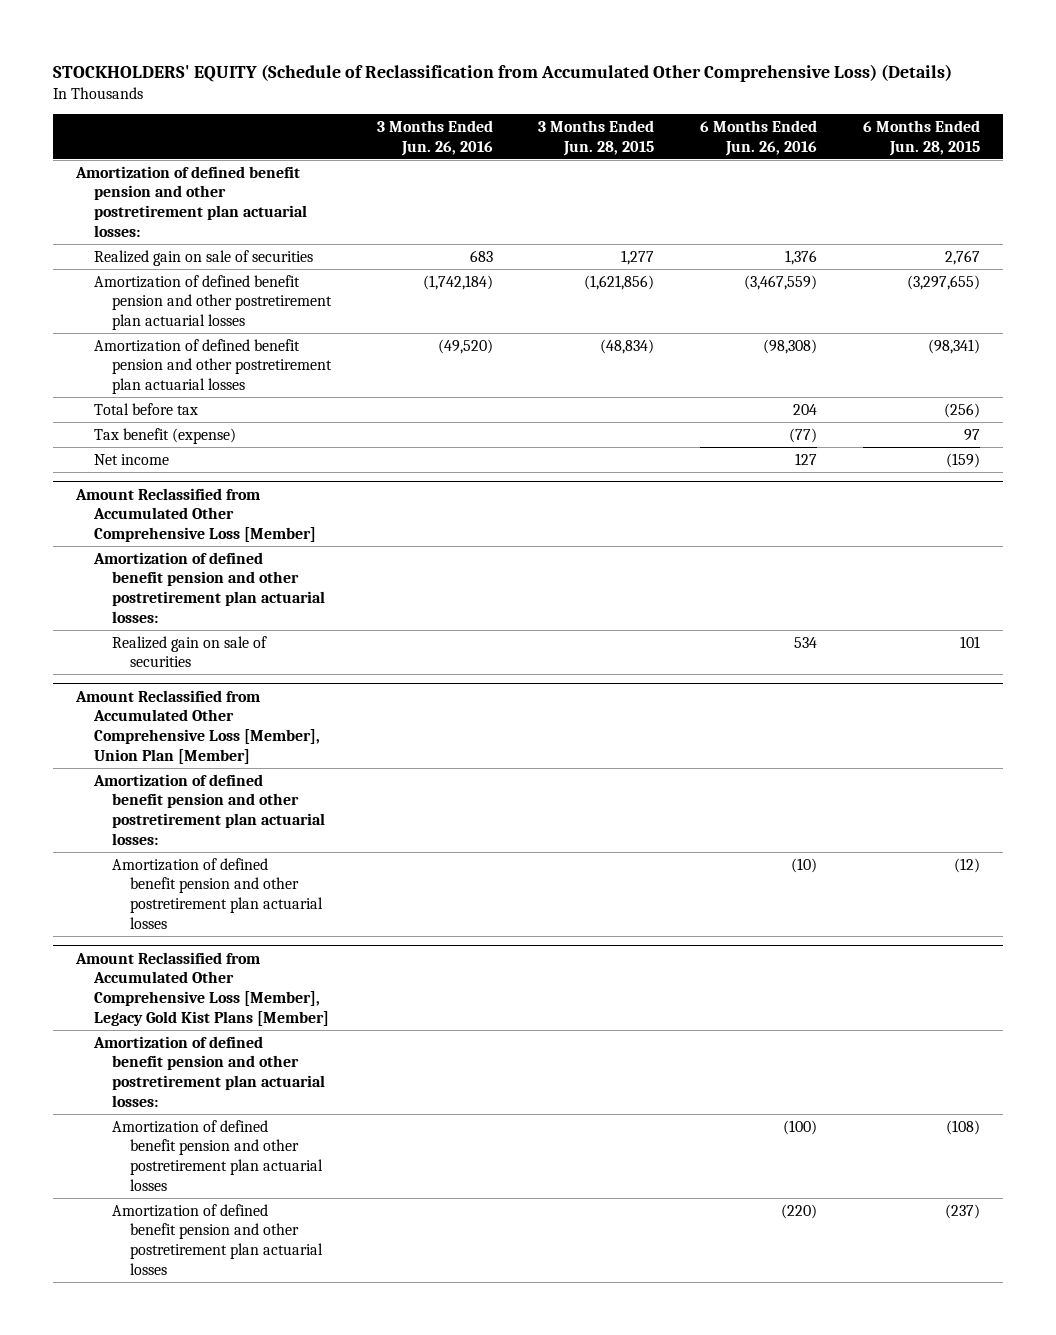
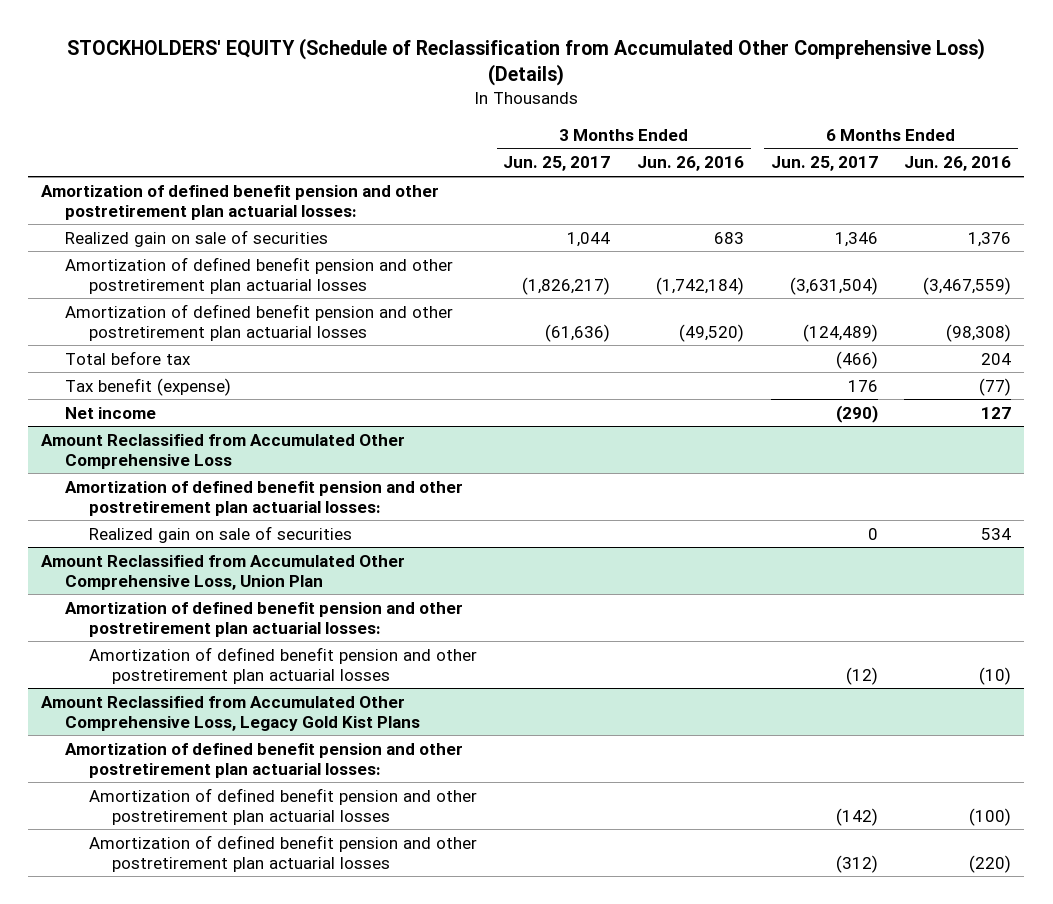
[538,120,655,156] 3 Months Ended Jun. 28, 2015 -> none
[862,120,980,156] 6 Months Ended Jun. 28, 2015 -> none
none -> [503,156,611,172] Jun. 25, 2017
none -> [770,156,878,172] Jun. 25, 2017
[74,487,317,543] Amount Reclassified from Accumulated Other Comprehensive Loss [Member] -> [41,433,406,469] Amount Reclassified from Accumulated Other Comprehensive Loss
[74,689,321,765] Amount Reclassified from Accumulated Other Comprehensive Loss [Member], Union Plan [Member] -> [41,554,406,590] Amount Reclassified from Accumulated Other Comprehensive Loss, Union Plan
[74,951,330,1027] Amount Reclassified from Accumulated Other Comprehensive Loss [Member], Legacy Gold Kist Plans [Member] -> [41,695,420,731] Amount Reclassified from Accumulated Other Comprehensive Loss, Legacy Gold Kist Plans

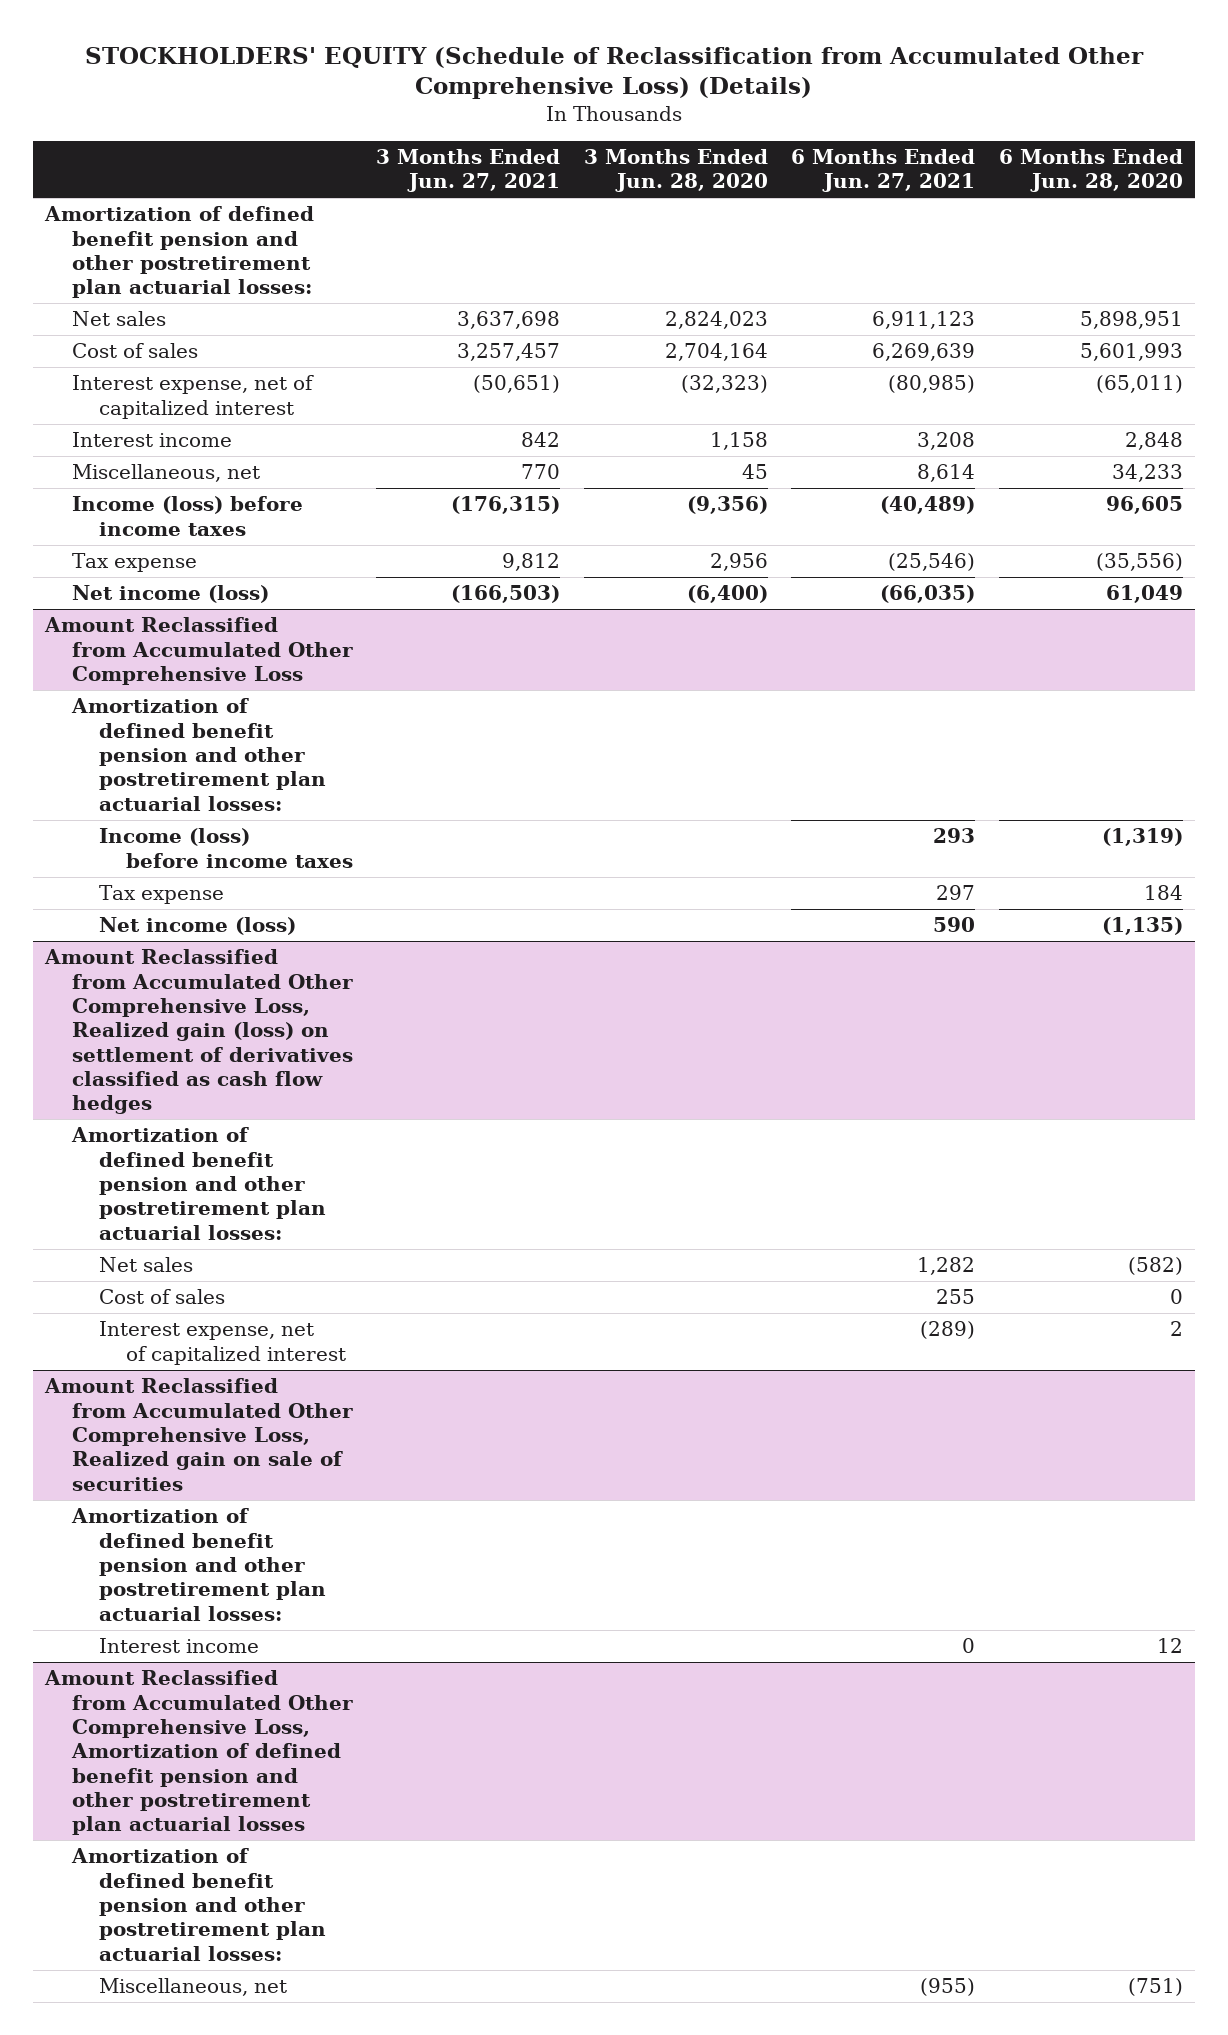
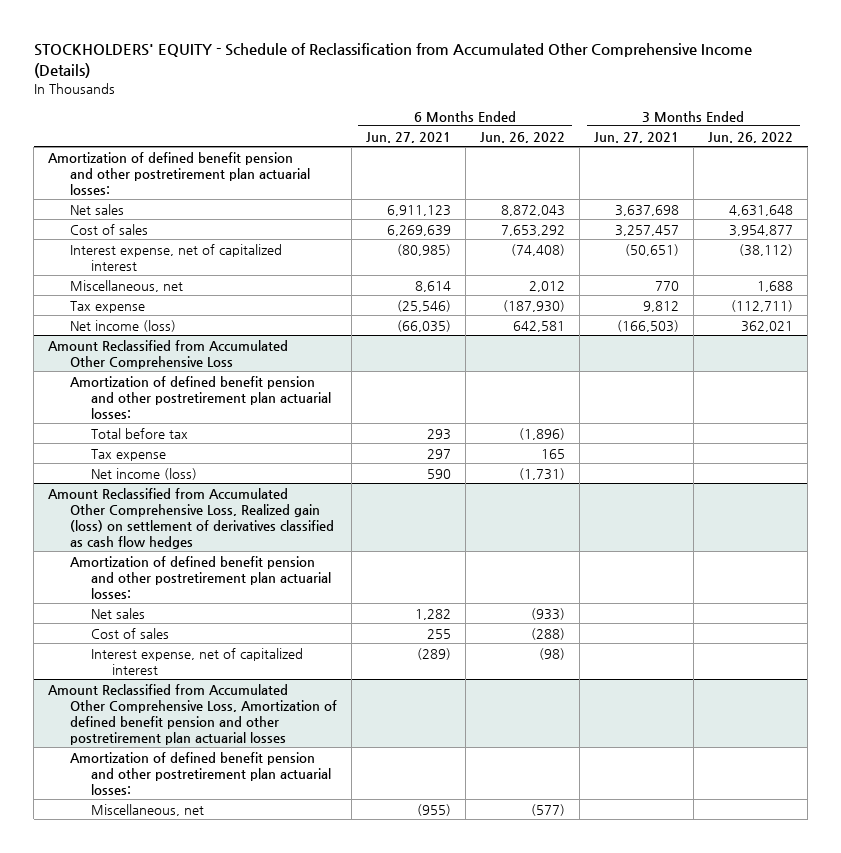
[84,46,1144,100] STOCKHOLDERS' EQUITY (Schedule of Reclassification from Accumulated Other Comprehensive Loss) (Details) -> [33,43,752,78] STOCKHOLDERS' EQUITY - Schedule of Reclassification from Accumulated Other Comprehensive Income (Details)
[583,149,768,193] 3 Months Ended Jun. 28, 2020 -> none
[998,149,1183,193] 6 Months Ended Jun. 28, 2020 -> none
none -> [479,131,565,143] Jun. 26, 2022
none -> [708,131,794,143] Jun. 26, 2022
[71,432,232,448] Interest income -> none
[71,496,303,536] Income (loss) before income taxes -> none
[98,828,353,868] Income (loss) before income taxes -> [90,427,188,439] Total before tax
[43,1378,353,1491] Amount Reclassified from Accumulated Other Comprehensive Loss, Realized gain on sale of securities -> none
[70,1508,326,1621] Amortization of defined benefit pension and other postretirement plan actuarial losses: -> none
[98,1638,259,1654] Interest income -> none

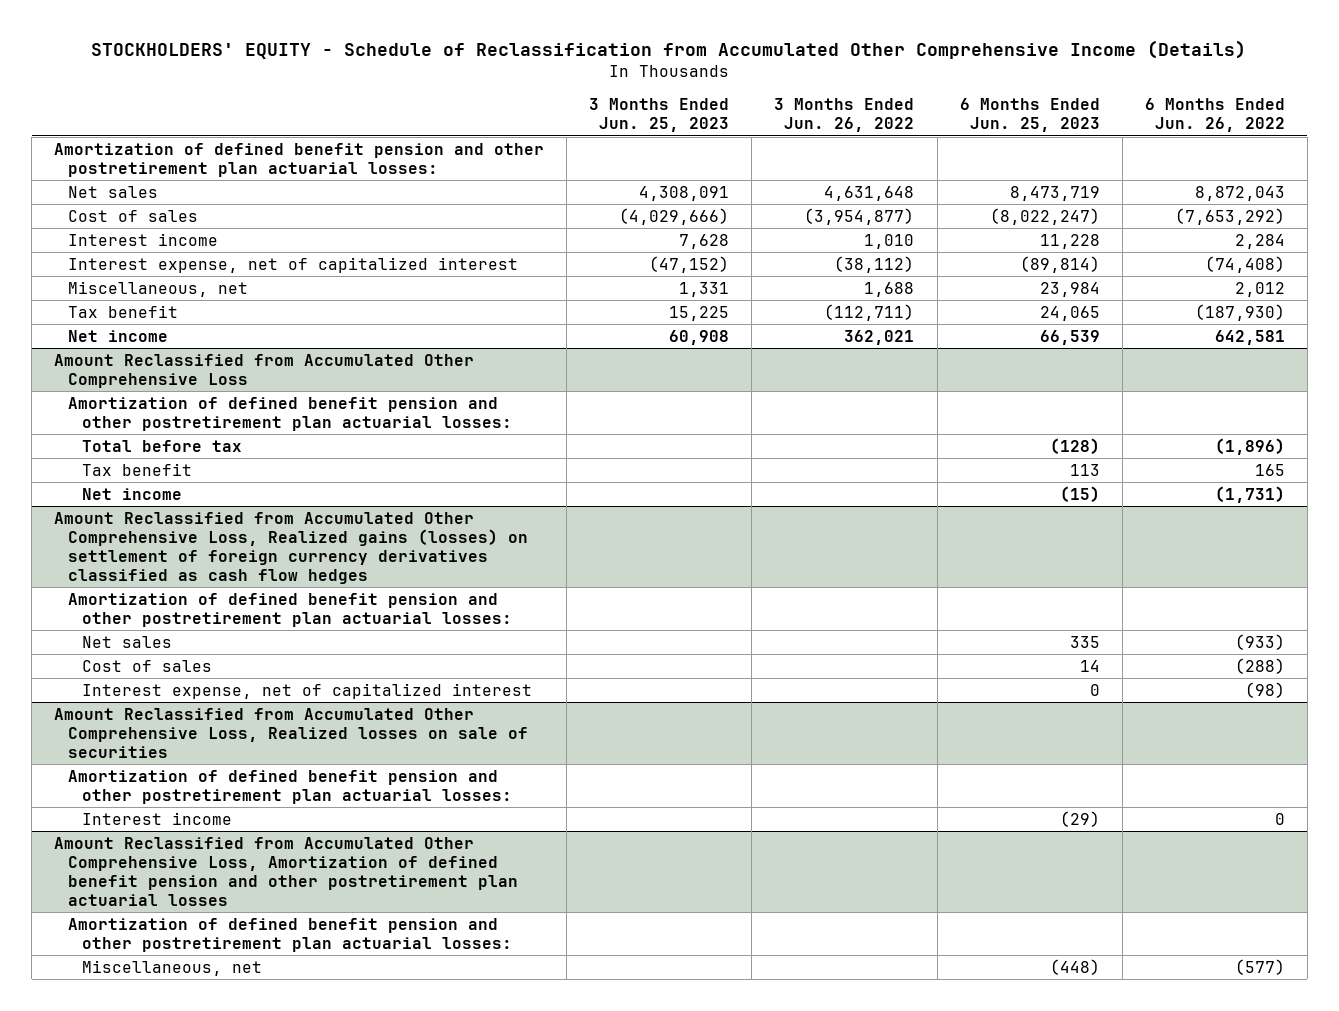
[365,131,451,143] Jun. 27, 2021 -> none
[593,131,679,143] Jun. 27, 2021 -> none
none -> [589,98,730,133] 3 Months Ended Jun. 25, 2023
none -> [959,98,1100,133] 6 Months Ended Jun. 25, 2023
[500,224,565,236] 7,653,292 -> [1174,207,1285,225] (7,653,292)
[729,224,794,236] 3,954,877 -> [804,207,915,225] (3,954,877)
none -> [67,232,218,246] Interest income
[69,300,145,313] Tax expense -> [67,304,178,318] Tax benefit
[69,319,176,332] Net income (loss) -> [67,329,168,342] Net income
[90,448,166,461] Tax expense -> [81,462,192,476] Tax benefit
[90,467,197,480] Net income (loss) -> [81,487,182,500] Net income
[48,487,334,550] Amount Reclassified from Accumulated Other Comprehensive Loss, Realized gain (loss) on settlement of derivatives classified as cash flow hedges -> [54,511,528,584] Amount Reclassified from Accumulated Other Comprehensive Loss, Realized gains (losses) on settlement of foreign currency derivatives classified as cash flow hedges
none -> [54,707,528,758] Amount Reclassified from Accumulated Other Comprehensive Loss, Realized losses on sale of securities
none -> [67,769,512,804] Amortization of defined benefit pension and other postretirement plan actuarial losses:
none -> [81,811,232,825] Interest income

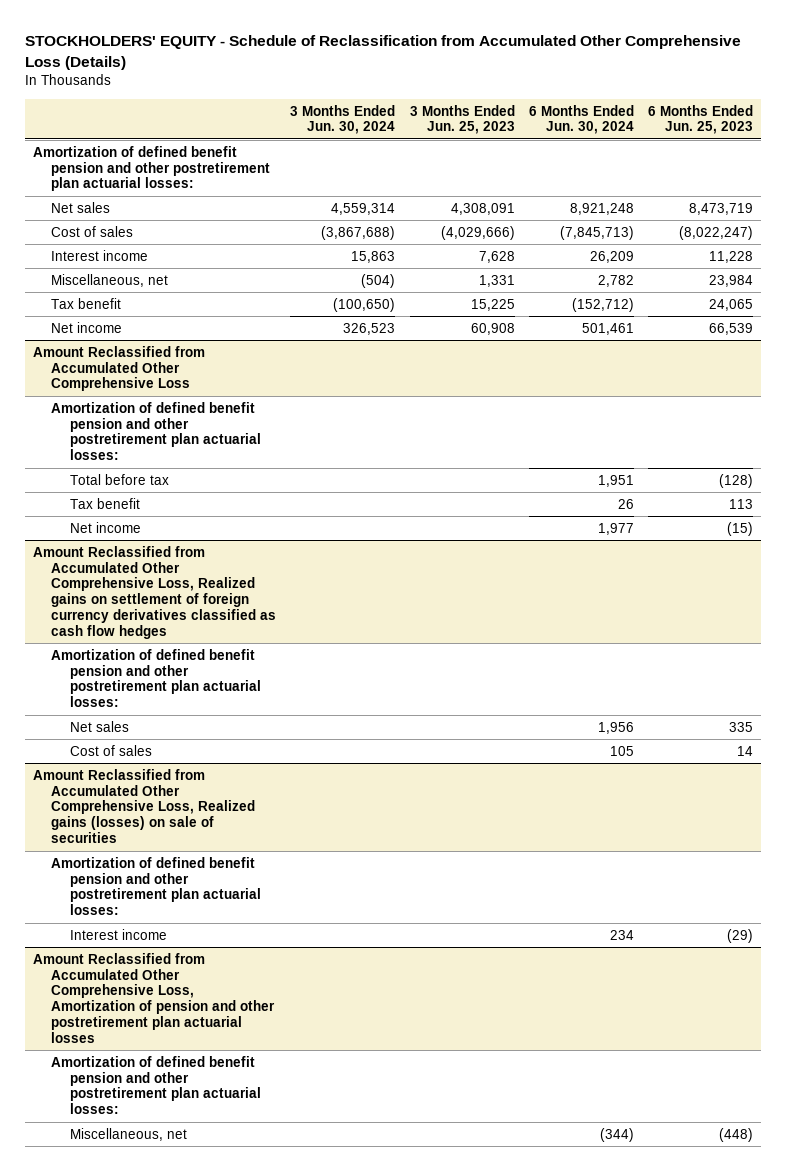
[91,39,1247,59] STOCKHOLDERS' EQUITY - Schedule of Reclassification from Accumulated Other Comprehensive Income (Details) -> [25,35,742,71] STOCKHOLDERS' EQUITY - Schedule of Reclassification from Accumulated Other Comprehensive Loss (Details)
[774,98,915,133] 3 Months Ended Jun. 26, 2022 -> none
[1144,98,1285,133] 6 Months Ended Jun. 26, 2022 -> none
none -> [290,104,396,135] 3 Months Ended Jun. 30, 2024
none -> [529,104,635,135] 6 Months Ended Jun. 30, 2024
[67,256,518,273] Interest expense, net of capitalized interest -> none
[54,511,528,584] Amount Reclassified from Accumulated Other Comprehensive Loss, Realized gains (losses) on settlement of foreign currency derivatives classified as cash flow hedges -> [32,545,277,639] Amount Reclassified from Accumulated Other Comprehensive Loss, Realized gains on settlement of foreign currency derivatives classified as cash flow hedges
[81,682,532,699] Interest expense, net of capitalized interest -> none
[54,707,528,758] Amount Reclassified from Accumulated Other Comprehensive Loss, Realized losses on sale of securities -> [32,768,256,843] Amount Reclassified from Accumulated Other Comprehensive Loss, Realized gains (losses) on sale of securities
[54,836,518,906] Amount Reclassified from Accumulated Other Comprehensive Loss, Amortization of defined benefit pension and other postretirement plan actuarial losses -> [32,952,276,1043] Amount Reclassified from Accumulated Other Comprehensive Loss, Amortization of pension and other postretirement plan actuarial losses

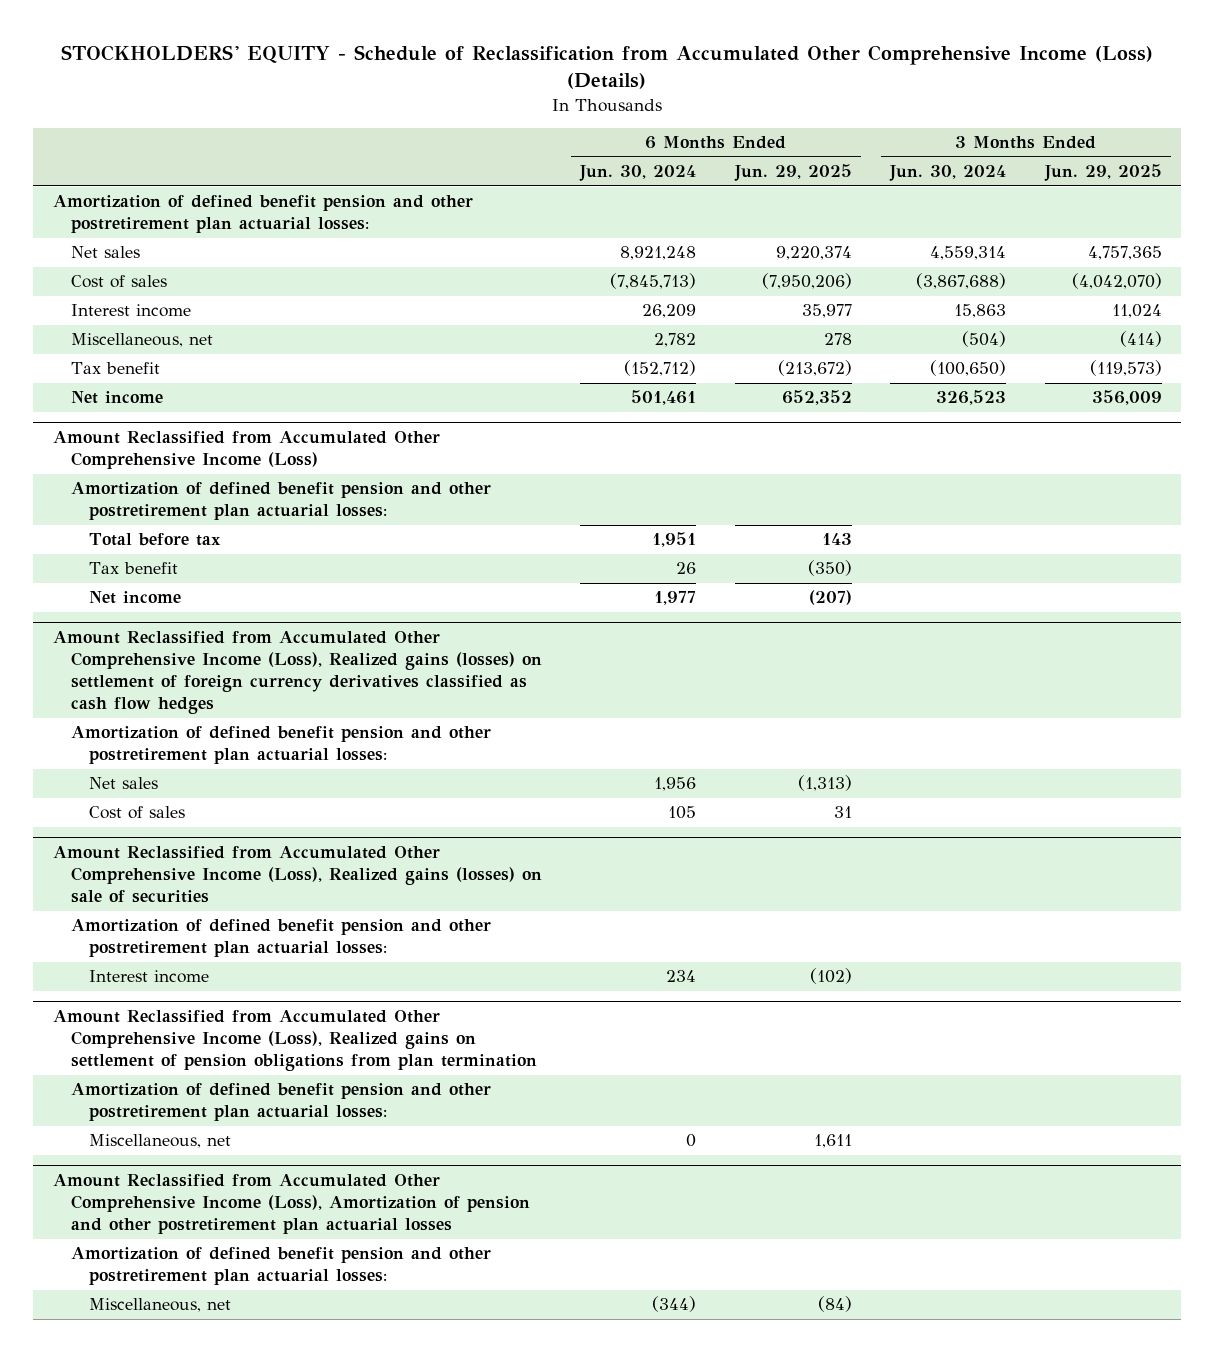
[25,35,742,71] STOCKHOLDERS' EQUITY - Schedule of Reclassification from Accumulated Other Comprehensive Loss (Details) -> [61,45,1154,90] STOCKHOLDERS' EQUITY - Schedule of Reclassification from Accumulated Other Comprehensive Income (Loss) (Details)
[409,104,515,135] 3 Months Ended Jun. 25, 2023 -> none
[648,104,754,135] 6 Months Ended Jun. 25, 2023 -> none
none -> [733,164,852,182] Jun. 29, 2025
none -> [1043,164,1162,182] Jun. 29, 2025
[32,345,205,392] Amount Reclassified from Accumulated Other Comprehensive Loss -> [52,431,440,470] Amount Reclassified from Accumulated Other Comprehensive Income (Loss)
[32,545,277,639] Amount Reclassified from Accumulated Other Comprehensive Loss, Realized gains on settlement of foreign currency derivatives classified as cash flow hedges -> [52,631,542,715] Amount Reclassified from Accumulated Other Comprehensive Income (Loss), Realized gains (losses) on settlement of foreign currency derivatives classified as cash flow hedges
[32,768,256,843] Amount Reclassified from Accumulated Other Comprehensive Loss, Realized gains (losses) on sale of securities -> [52,846,542,904] Amount Reclassified from Accumulated Other Comprehensive Income (Loss), Realized gains (losses) on sale of securities
[32,952,276,1043] Amount Reclassified from Accumulated Other Comprehensive Loss, Amortization of pension and other postretirement plan actuarial losses -> none
none -> [52,1010,537,1072] Amount Reclassified from Accumulated Other Comprehensive Income (Loss), Realized gains on settlement of pension obligations from plan termination
none -> [88,1134,231,1149] Miscellaneous, net
none -> [52,1174,530,1235] Amount Reclassified from Accumulated Other Comprehensive Income (Loss), Amortization of pension and other postretirement plan actuarial losses
none -> [70,1247,491,1286] Amortization of defined benefit pension and other postretirement plan actuarial losses:

